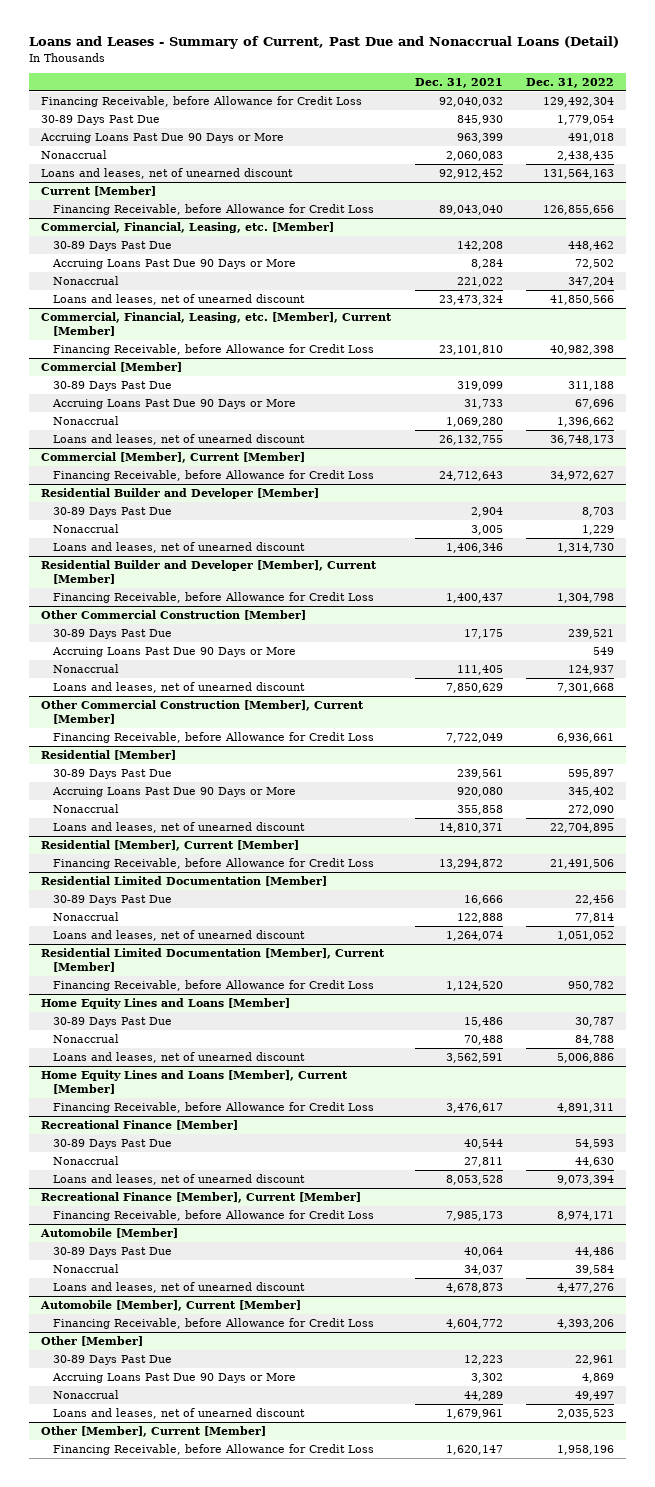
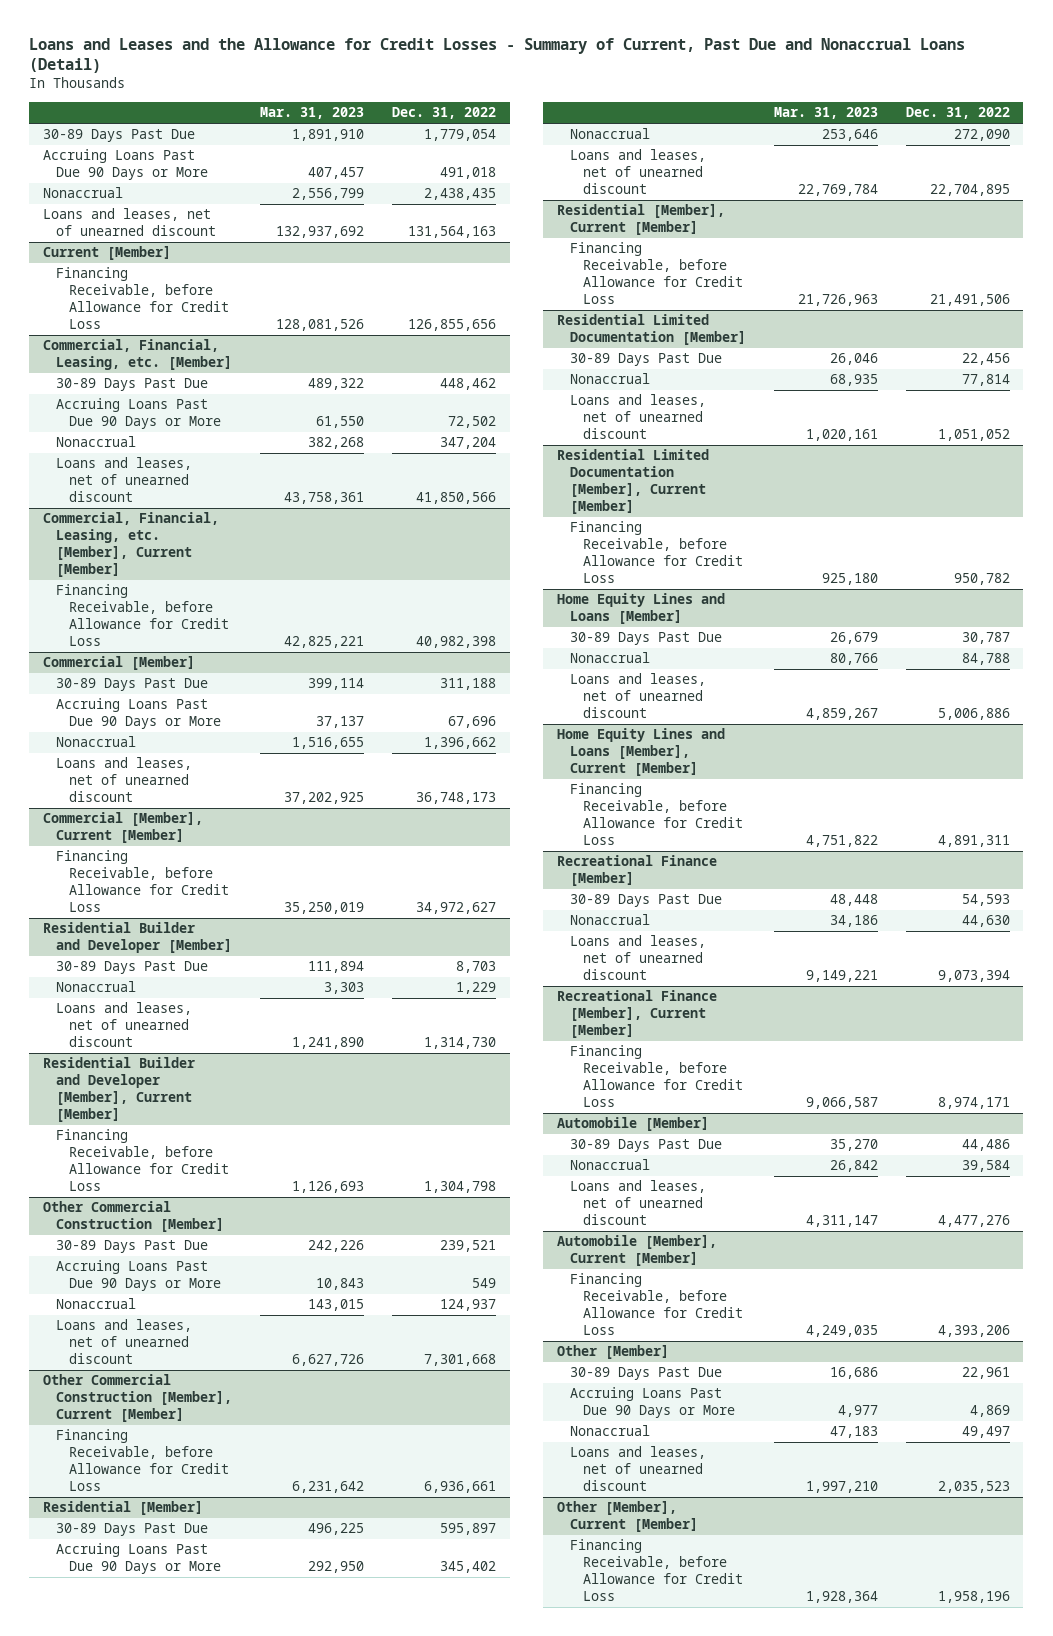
[28,36,619,50] Loans and Leases - Summary of Current, Past Due and Nonaccrual Loans (Detail) -> [29,37,966,74] Loans and Leases and the Allowance for Credit Losses - Summary of Current, Past Due and Nonaccrual Loans (Detail)
[414,77,503,88] Dec. 31, 2021 -> none
none -> [259,107,364,120] Mar. 31, 2023
[40,96,362,108] Financing Receivable, before Allowance for Credit Loss -> none

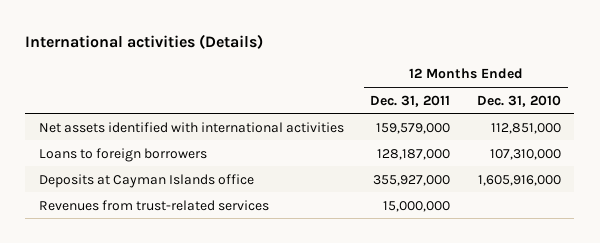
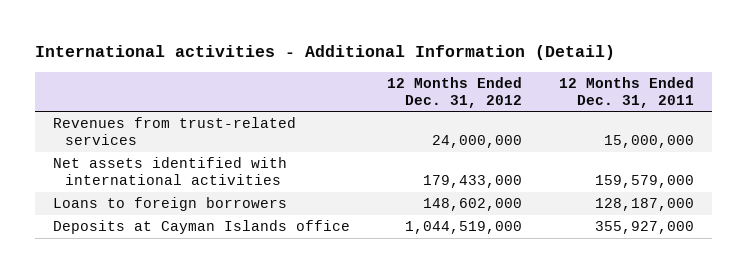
[25,33,264,49] International activities (Details) -> [35,45,616,61] International activities - Additional Information (Detail)
[476,94,561,107] Dec. 31, 2010 -> none
none -> [387,76,523,108] 12 Months Ended Dec. 31, 2012
[38,199,269,211] Revenues from trust-related services -> [53,117,297,145] Revenues from trust-related services

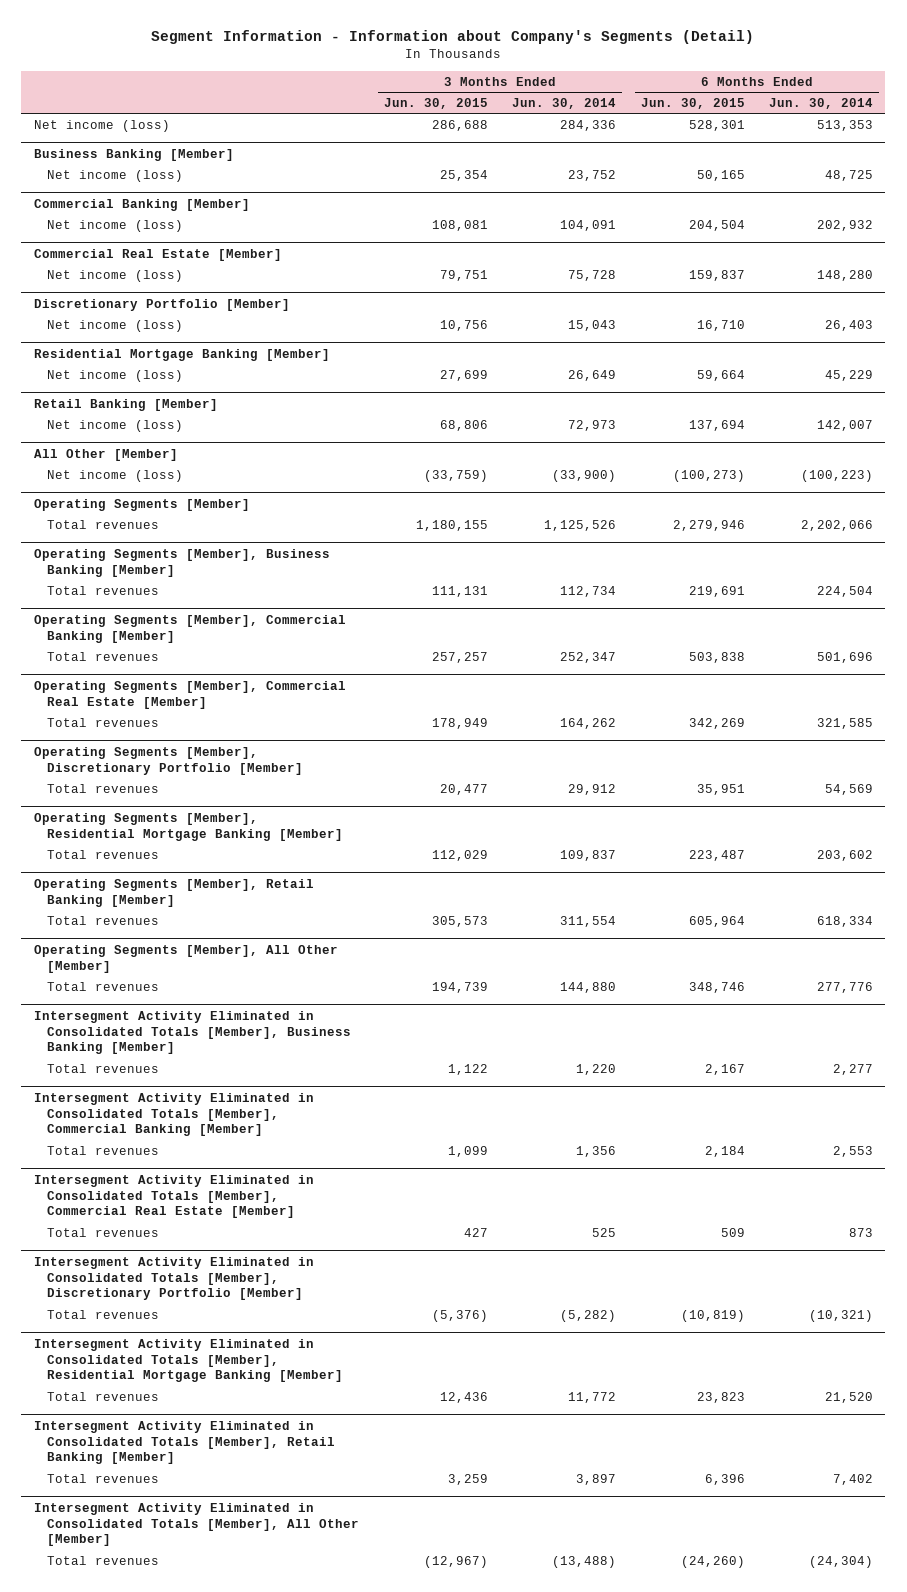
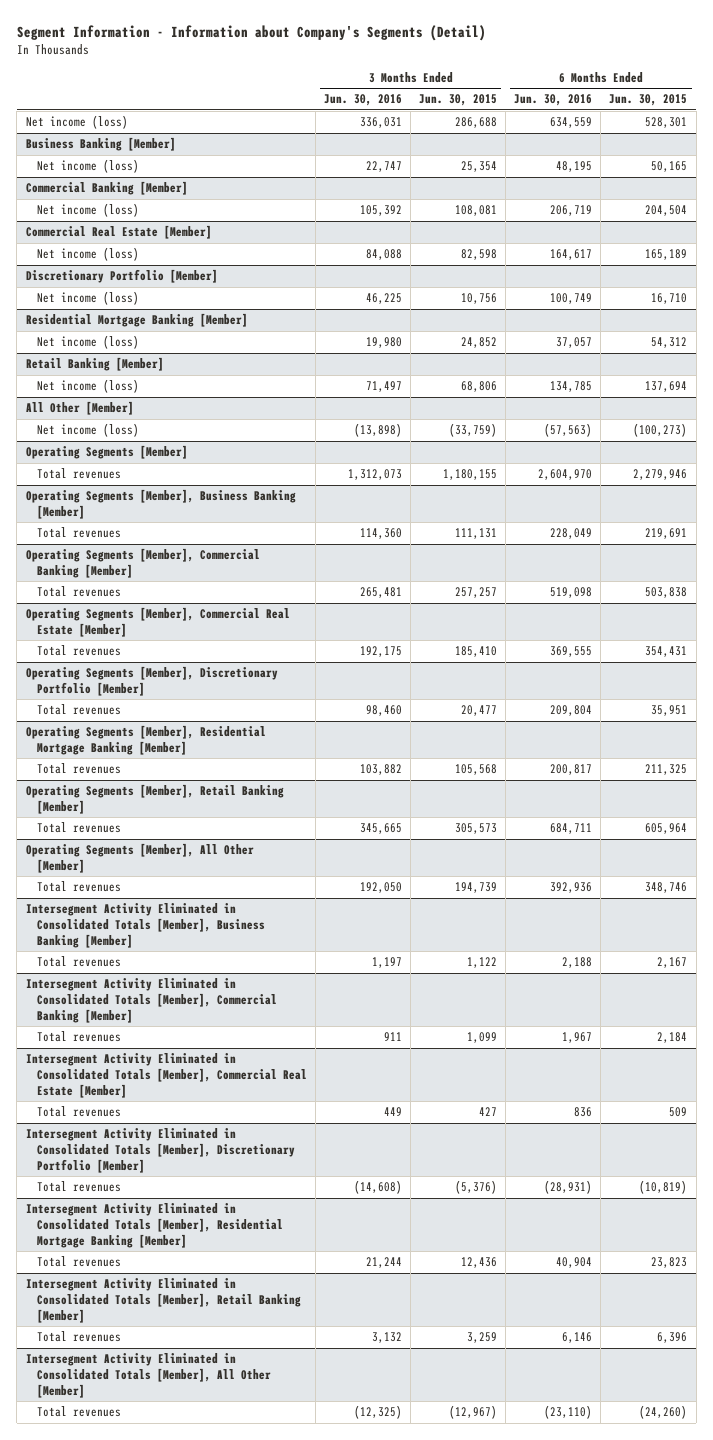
[512,97,617,109] Jun. 30, 2014 -> none
[769,97,874,109] Jun. 30, 2014 -> none
none -> [324,94,403,107] Jun. 30, 2016
none -> [514,94,593,107] Jun. 30, 2016
[439,269,488,281] 79,751 -> [461,249,498,261] 82,598
[688,269,745,281] 159,837 -> [645,249,688,261] 165,189
[439,369,488,381] 27,699 -> [461,337,498,349] 24,852
[696,369,745,381] 59,664 -> [651,337,688,349] 54,312
[431,717,488,729] 178,949 -> [455,646,498,658] 185,410
[688,717,745,729] 342,269 -> [645,646,688,658] 354,431
[431,849,488,861] 112,029 -> [455,764,498,776] 105,568
[688,849,745,861] 223,487 -> [645,764,688,776] 211,325

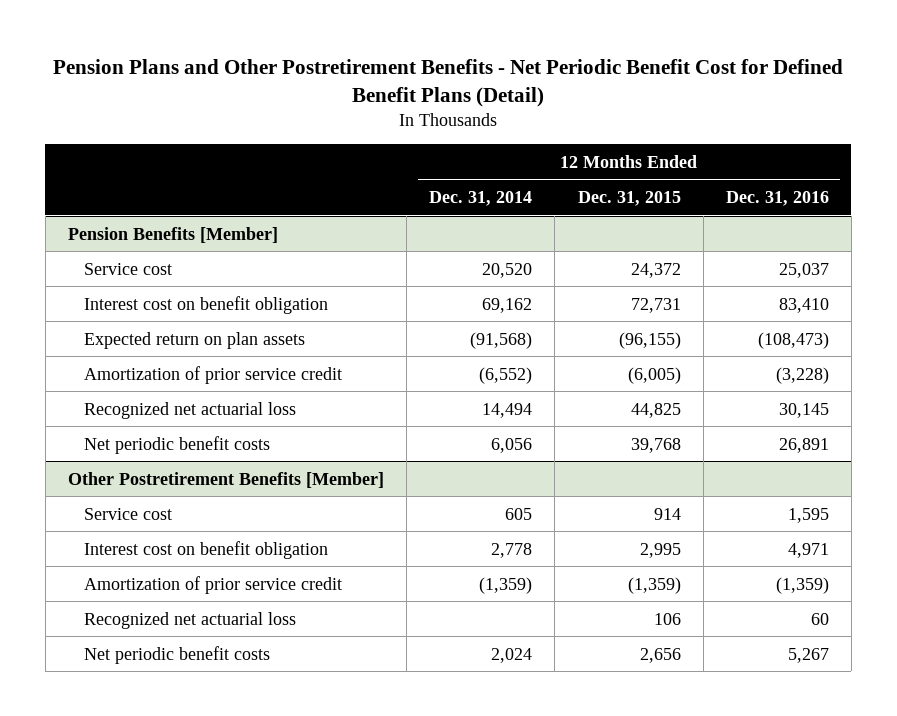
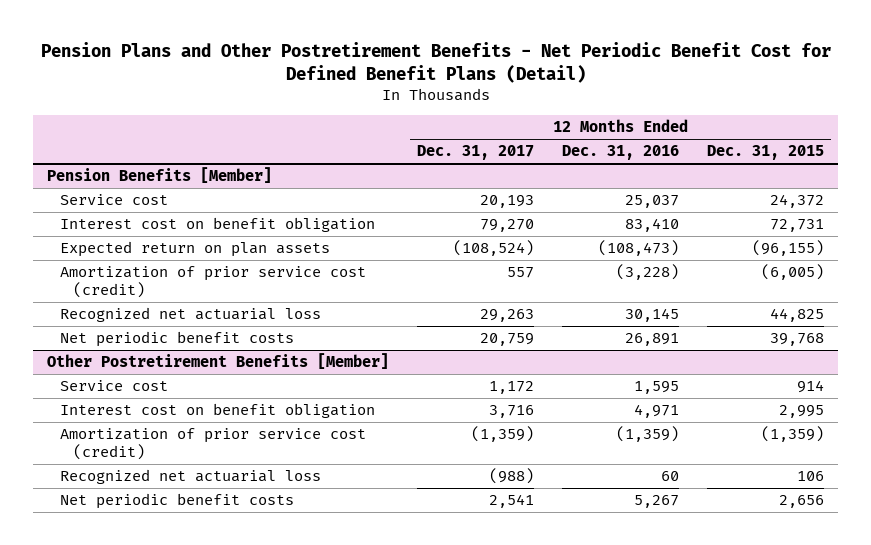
[429,191,533,207] Dec. 31, 2014 -> none
none -> [417,145,535,161] Dec. 31, 2017
[83,365,342,384] Amortization of prior service credit -> [60,266,367,298] Amortization of prior service cost (credit)
[83,575,342,594] Amortization of prior service credit -> [60,428,367,460] Amortization of prior service cost (credit)

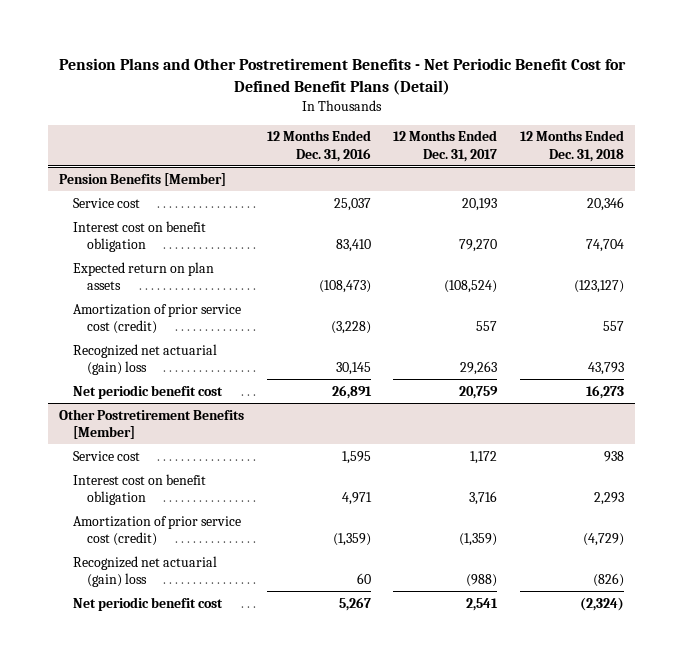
[706,145,824,161] Dec. 31, 2015 -> none
none -> [519,130,624,162] 12 Months Ended Dec. 31, 2018
[60,307,322,323] Recognized net actuarial loss -> [73,343,218,376] Recognized net actuarial (gain) loss
[60,331,295,348] Net periodic benefit costs -> [73,384,224,399] Net periodic benefit cost
[60,469,322,485] Recognized net actuarial loss -> [73,555,218,588] Recognized net actuarial (gain) loss
[60,493,295,510] Net periodic benefit costs -> [73,596,224,611] Net periodic benefit cost

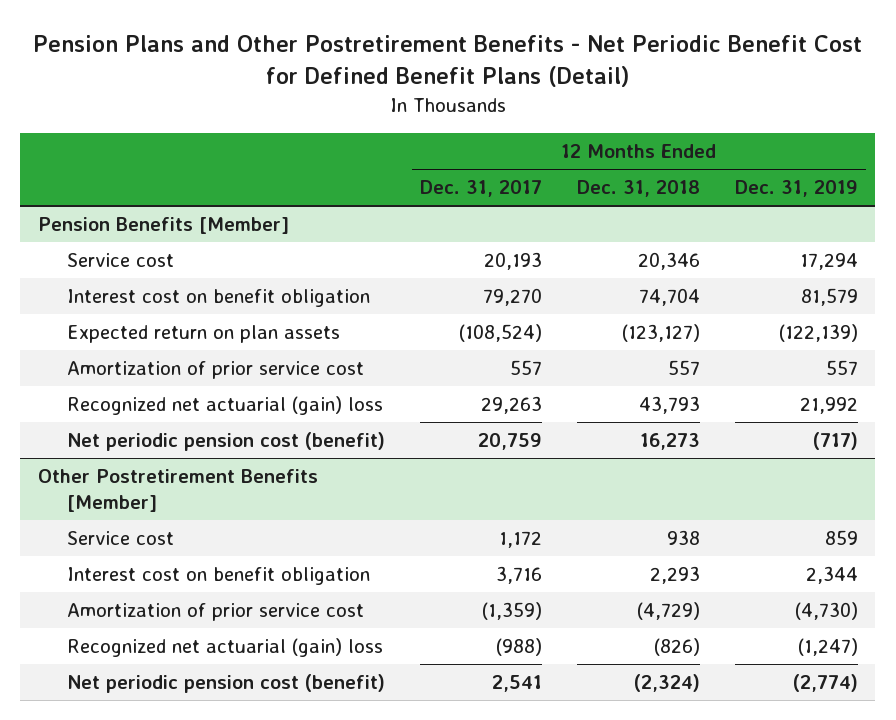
[266,130,371,162] 12 Months Ended Dec. 31, 2016 -> none
none -> [734,180,858,198] Dec. 31, 2019
[73,303,242,335] Amortization of prior service cost (credit) -> [67,361,365,380] Amortization of prior service cost
[73,384,224,399] Net periodic benefit cost -> [67,432,386,452] Net periodic pension cost (benefit)
[73,515,242,547] Amortization of prior service cost (credit) -> [67,603,365,622] Amortization of prior service cost
[73,596,224,611] Net periodic benefit cost -> [67,674,386,694] Net periodic pension cost (benefit)

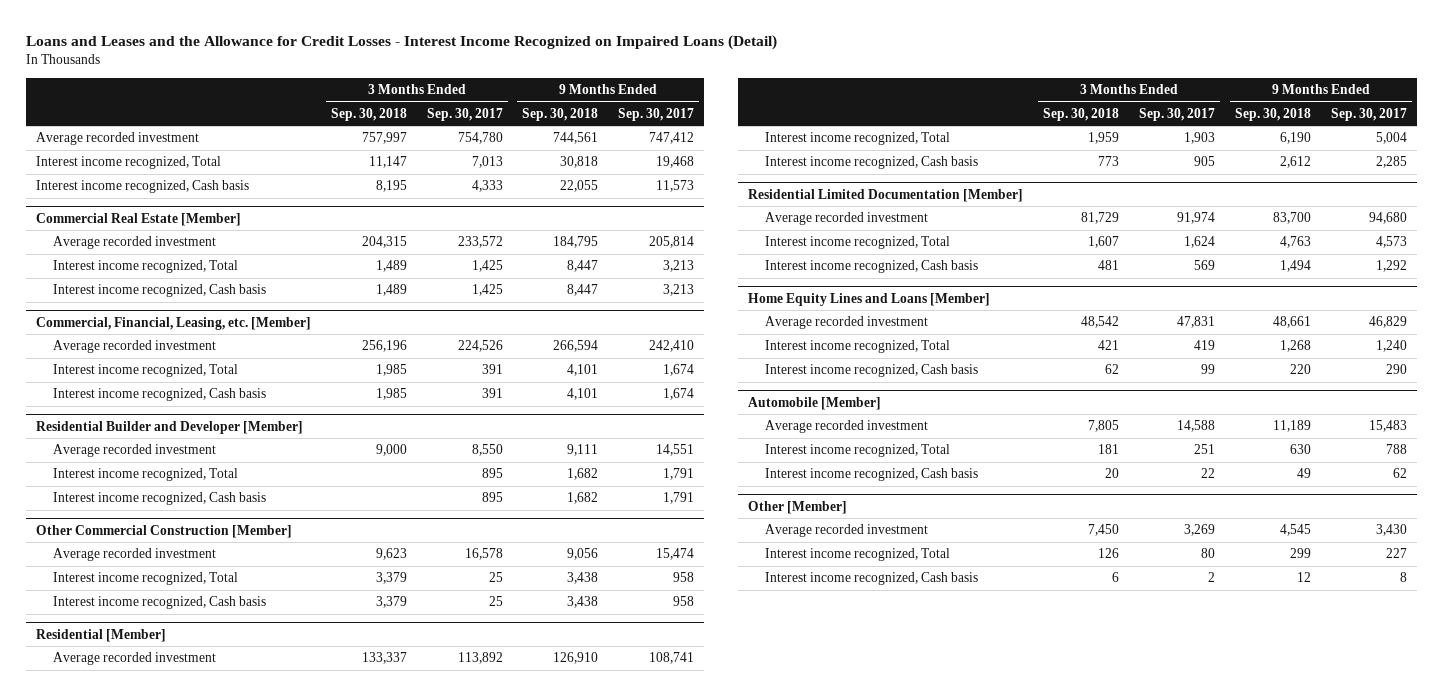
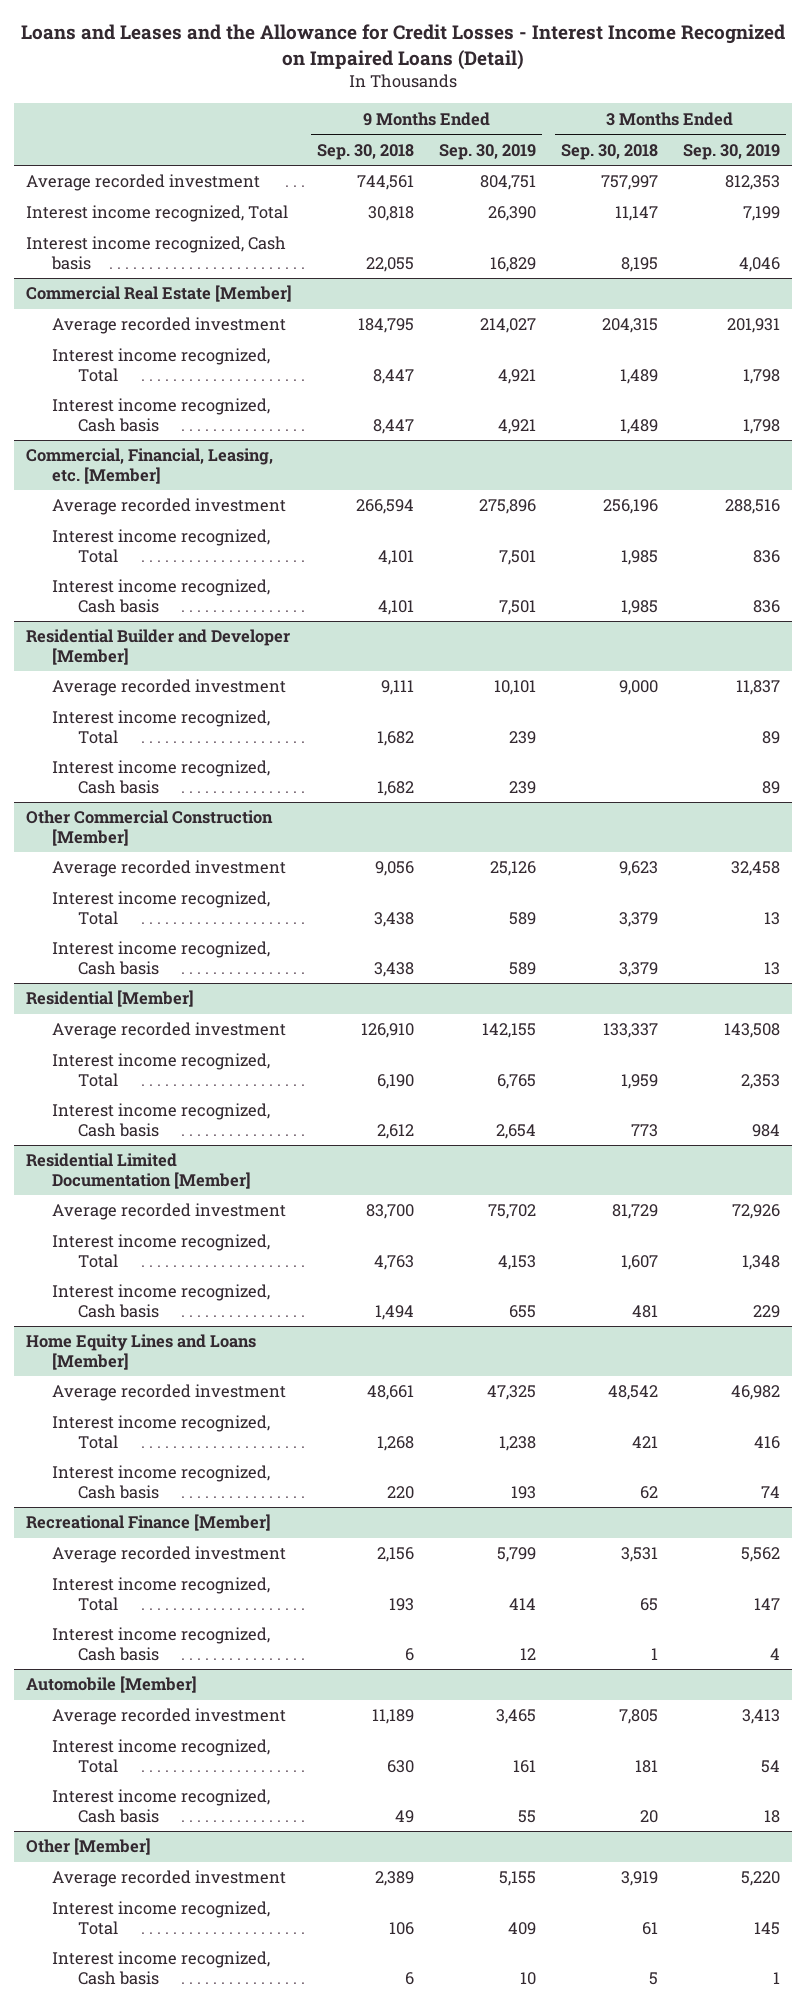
[426,107,503,121] Sep. 30, 2017 -> none
[618,107,695,121] Sep. 30, 2017 -> none
none -> [439,143,537,160] Sep. 30, 2019
none -> [682,143,780,160] Sep. 30, 2019
none -> [26,1514,272,1532] Recreational Finance [Member]
none -> [52,1546,287,1564] Average recorded investment
none -> [52,1577,271,1611] Interest income recognized, Total
none -> [52,1627,271,1661] Interest income recognized, Cash basis
[1087,524,1119,537] 7,450 -> [620,1871,658,1887] 3,919
[1279,524,1311,537] 4,545 -> [375,1871,415,1887] 2,389
[1097,548,1119,559] 126 -> [641,1921,658,1935] 61
[1289,548,1311,559] 299 -> [389,1921,415,1935] 106
[1111,572,1119,583] 6 -> [648,1971,658,1985] 5
[1296,572,1311,583] 12 -> [405,1971,415,1985] 6

